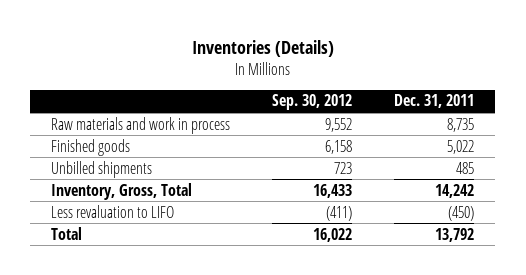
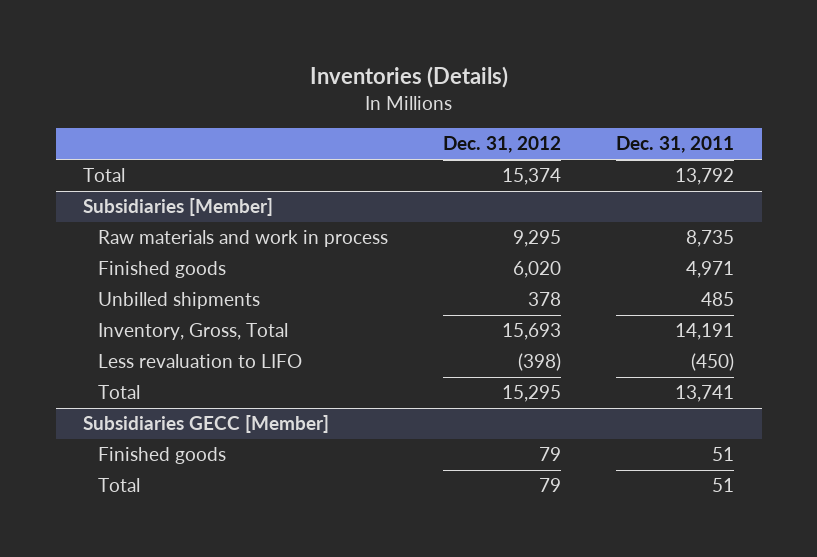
[272,94,353,111] Sep. 30, 2012 -> none
none -> [442,136,561,154] Dec. 31, 2012
[51,226,83,240] Total -> [83,168,126,183] Total
none -> [83,198,274,217] Subsidiaries [Member]
[447,139,475,154] 5,022 -> [686,261,735,279] 4,971
[435,183,475,198] 14,242 -> [675,323,735,341] 14,191
none -> [97,385,140,400] Total
none -> [83,415,330,434] Subsidiaries GECC [Member]
none -> [97,447,226,465] Finished goods
none -> [97,478,140,493] Total

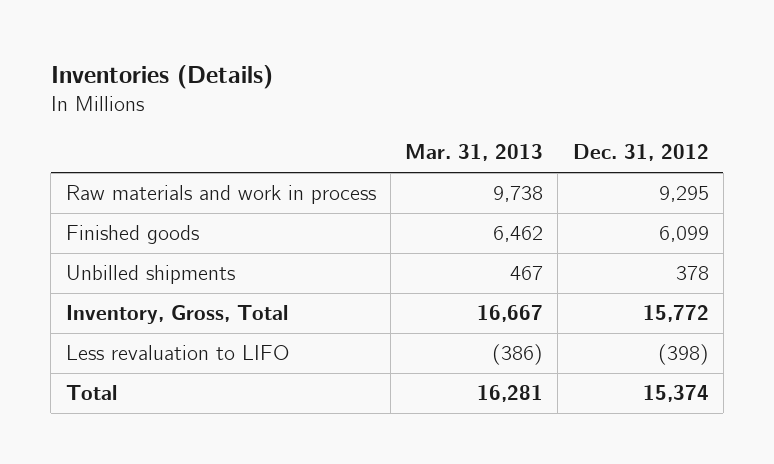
[616,136,735,154] Dec. 31, 2011 -> none
none -> [405,144,544,162] Mar. 31, 2013
[83,198,274,217] Subsidiaries [Member] -> none
[512,261,561,279] 6,020 -> [658,226,709,243] 6,099
[501,323,561,341] 15,693 -> [642,305,709,323] 15,772
[97,385,140,400] Total -> none
[83,415,330,434] Subsidiaries GECC [Member] -> none
[97,447,226,465] Finished goods -> none
[97,478,140,493] Total -> none
[83,168,126,183] Total -> [65,385,117,401] Total

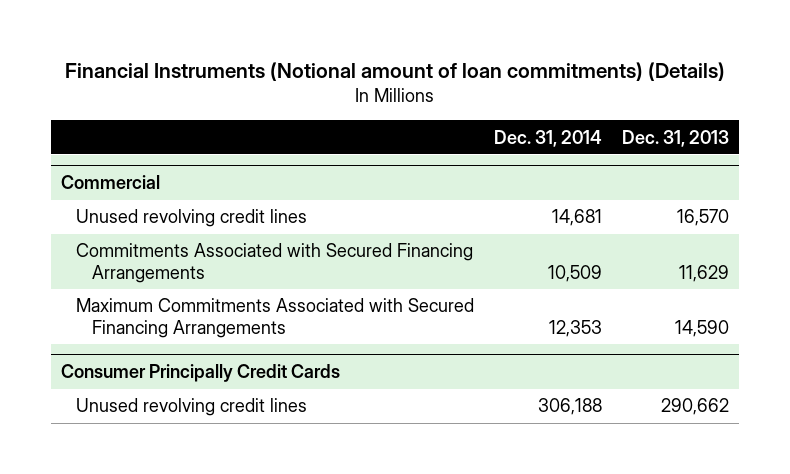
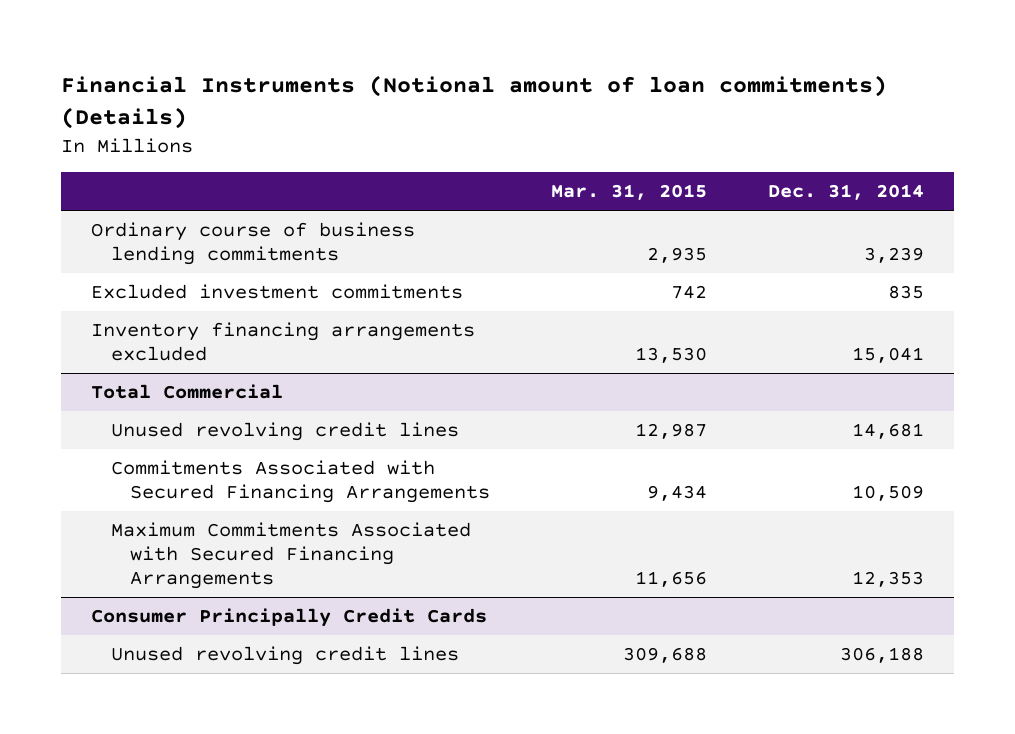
[622,129,730,147] Dec. 31, 2013 -> none
none -> [551,184,708,201] Mar. 31, 2015
none -> [91,222,416,265] Ordinary course of business lending commitments
none -> [91,284,464,300] Excluded investment commitments
none -> [91,322,476,361] Inventory financing arrangements excluded
[60,175,160,190] Commercial -> [91,384,284,400] Total Commercial

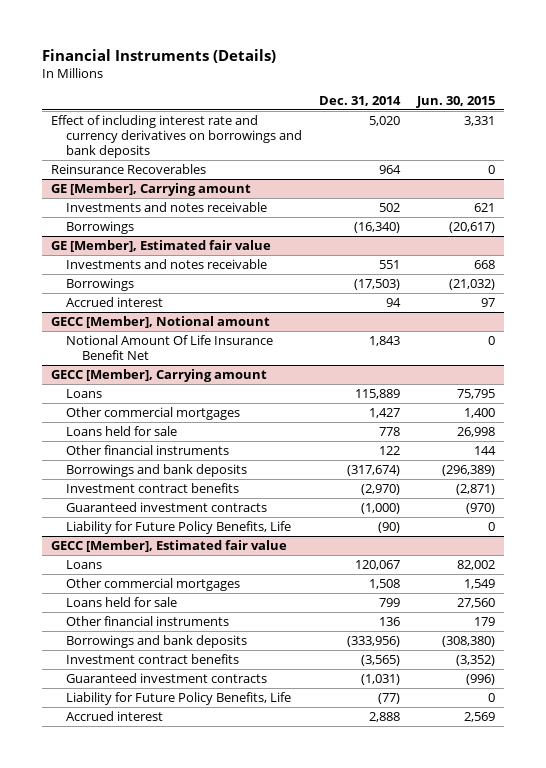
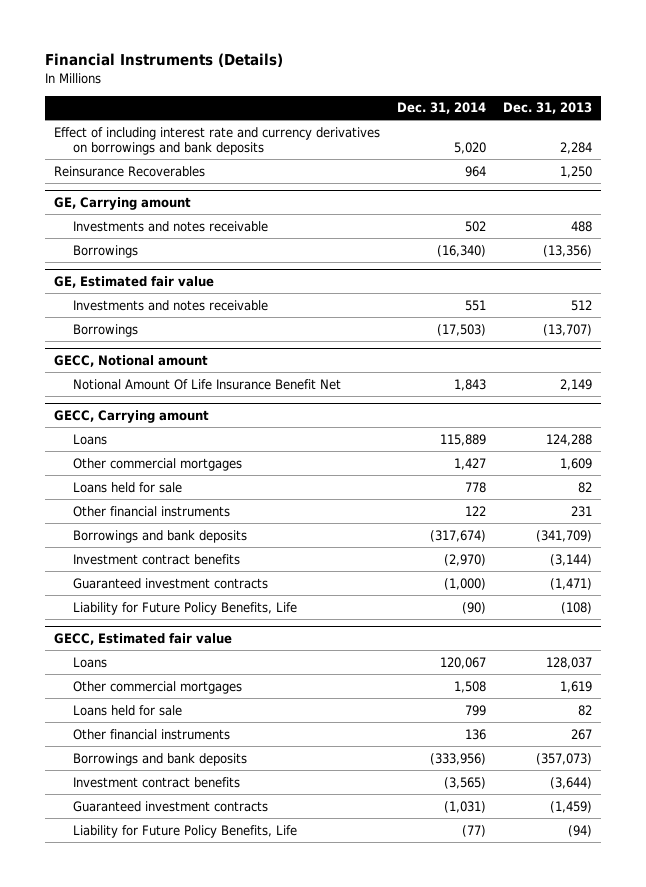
[416,95,496,108] Jun. 30, 2015 -> none
none -> [503,102,593,115] Dec. 31, 2013
[50,183,251,197] GE [Member], Carrying amount -> [53,197,191,211] GE, Carrying amount
[50,240,271,253] GE [Member], Estimated fair value -> [53,276,214,289] GE, Estimated fair value
[66,297,164,308] Accrued interest -> none
[50,316,270,329] GECC [Member], Notional amount -> [53,355,208,368] GECC, Notional amount
[50,369,267,383] GECC [Member], Carrying amount -> [53,410,209,424] GECC, Carrying amount
[50,540,287,553] GECC [Member], Estimated fair value -> [53,633,232,646] GECC, Estimated fair value
[66,711,164,722] Accrued interest -> none

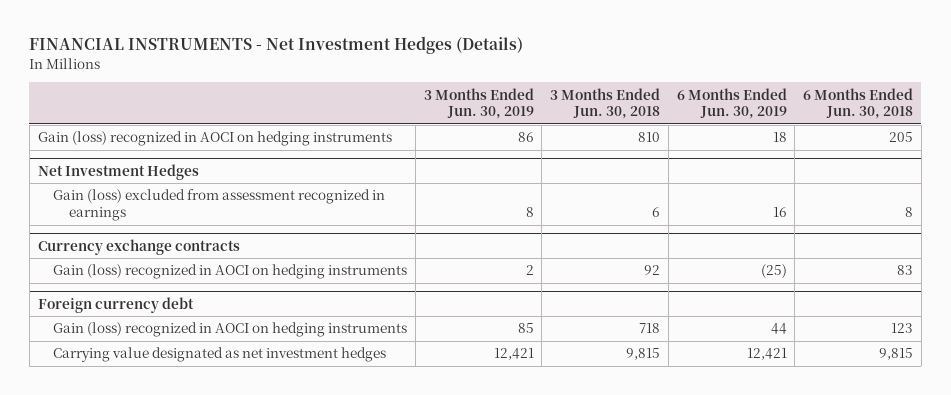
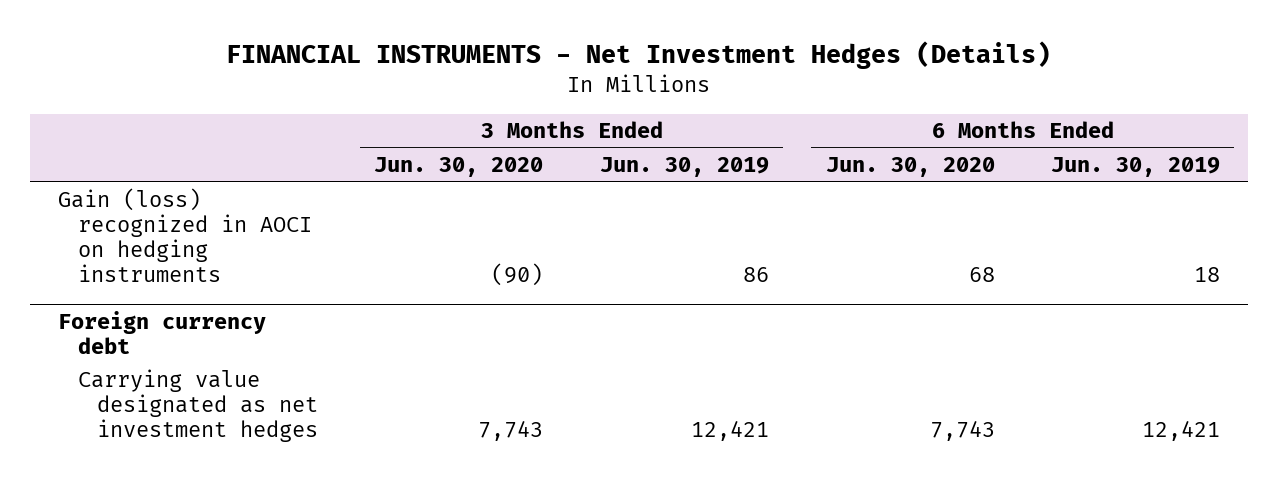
[550,87,661,120] 3 Months Ended Jun. 30, 2018 -> none
[803,87,914,120] 6 Months Ended Jun. 30, 2018 -> none
none -> [374,157,544,178] Jun. 30, 2020
none -> [825,157,995,178] Jun. 30, 2020
[37,163,199,180] Net Investment Hedges -> none
[53,189,386,221] Gain (loss) excluded from assessment recognized in earnings -> none
[37,238,240,255] Currency exchange contracts -> none
[53,264,408,280] Gain (loss) recognized in AOCI on hedging instruments -> none
[53,322,408,338] Gain (loss) recognized in AOCI on hedging instruments -> none

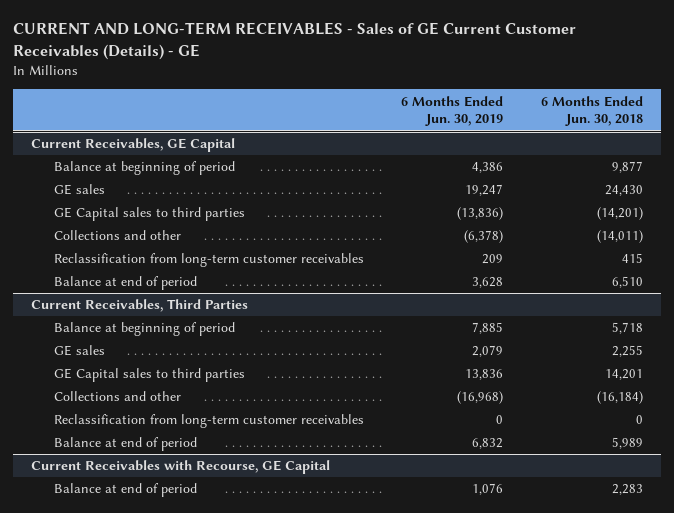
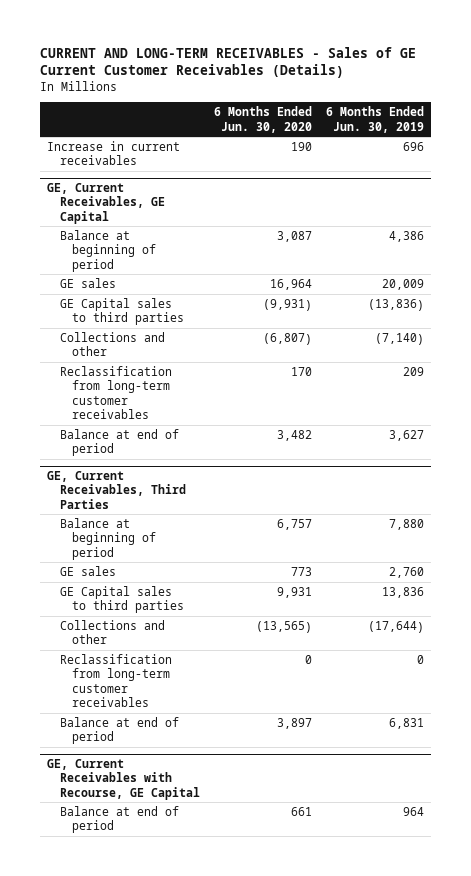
[12,22,576,61] CURRENT AND LONG-TERM RECEIVABLES - Sales of GE Current Customer Receivables (Details) - GE -> [39,46,416,79] CURRENT AND LONG-TERM RECEIVABLES - Sales of GE Current Customer Receivables (Details)
[540,95,643,127] 6 Months Ended Jun. 30, 2018 -> none
none -> [213,106,312,133] 6 Months Ended Jun. 30, 2020
none -> [46,141,180,166] Increase in current receivables
[31,138,236,153] Current Receivables, GE Capital -> [46,183,165,224] GE, Current Receivables, GE Capital
[465,184,504,197] 19,247 -> [382,279,425,291] 20,009
[464,230,504,244] (6,378) -> [375,333,425,346] (7,140)
[472,277,504,289] 3,628 -> [389,430,425,442] 3,627
[31,299,249,313] Current Receivables, Third Parties -> [46,471,186,509] GE, Current Receivables, Third Parties
[472,322,504,335] 7,885 -> [389,519,425,531] 7,880
[472,345,504,358] 2,079 -> [389,567,425,579] 2,760
[457,391,504,405] (16,968) -> [368,621,425,634] (17,644)
[472,438,504,450] 6,832 -> [389,718,425,730] 6,831
[31,460,331,475] Current Receivables with Recourse, GE Capital -> [46,759,200,800] GE, Current Receivables with Recourse, GE Capital
[472,483,504,496] 1,076 -> [403,807,425,817] 964

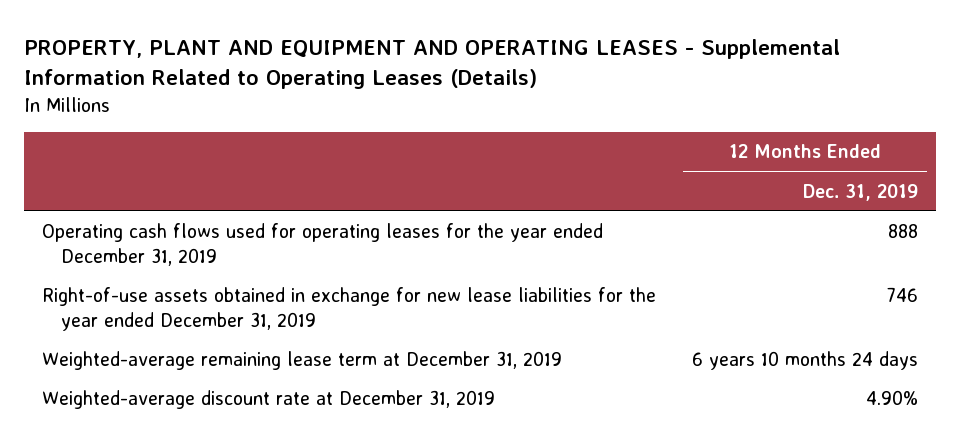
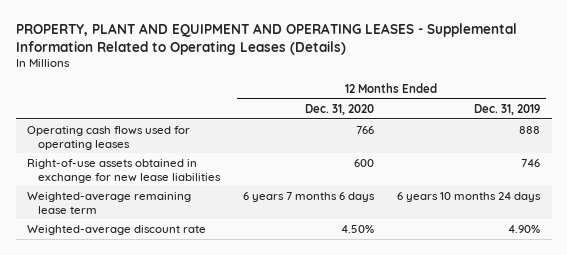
none -> [304,104,374,116] Dec. 31, 2020
[41,223,603,267] Operating cash flows used for operating leases for the year ended December 31, 2019 -> [27,126,191,150] Operating cash flows used for operating leases
[41,287,656,332] Right-of-use assets obtained in exchange for new lease liabilities for the year ended December 31, 2019 -> [27,159,221,183] Right-of-use assets obtained in exchange for new lease liabilities
[41,351,562,371] Weighted-average remaining lease term at December 31, 2019 -> [27,192,192,214] Weighted-average remaining lease term
[41,390,495,410] Weighted-average discount rate at December 31, 2019 -> [27,225,207,236] Weighted-average discount rate

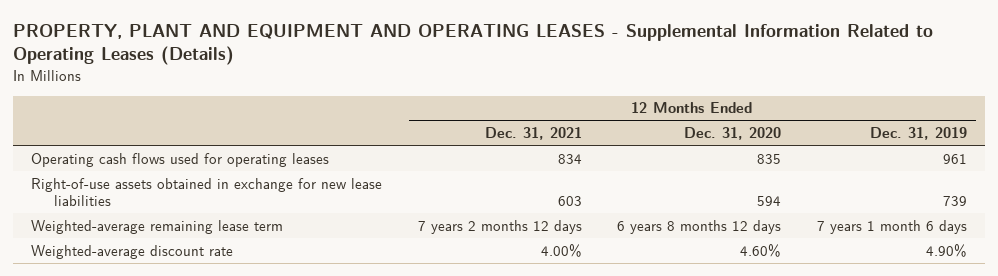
none -> [484,127,582,141] Dec. 31, 2021
[355,126,374,135] 766 -> [757,153,782,164] 835
[519,126,541,135] 888 -> [942,153,967,164] 961
[353,159,374,168] 600 -> [757,196,782,207] 594
[521,159,541,168] 746 -> [942,196,967,207] 739
[242,192,375,203] 6 years 7 months 6 days -> [617,219,782,234] 6 years 8 months 12 days
[397,192,542,203] 6 years 10 months 24 days -> [816,219,967,234] 7 years 1 month 6 days
[340,225,374,234] 4.50% -> [740,243,782,257] 4.60%

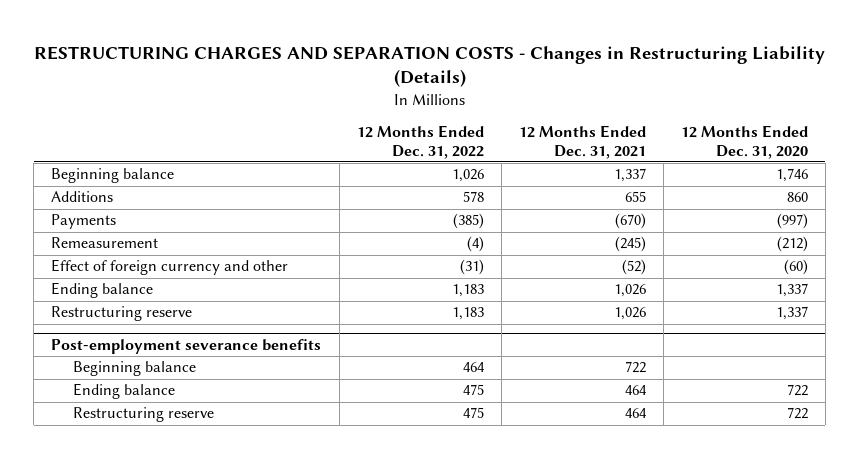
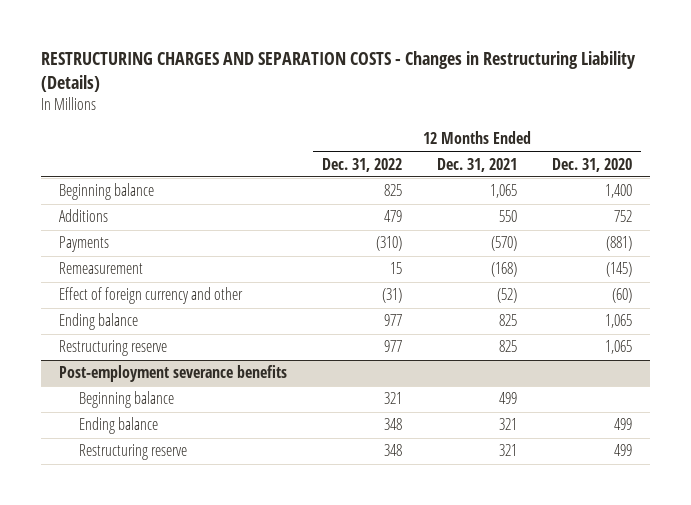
[451,169,484,183] 1,026 -> [383,184,402,197] 825
[613,168,646,183] 1,337 -> [489,184,517,199] 1,065
[775,168,808,183] 1,746 -> [605,184,633,199] 1,400
[462,191,484,203] 578 -> [383,210,402,223] 479
[624,191,646,203] 655 -> [498,210,517,223] 550
[786,192,808,203] 860 -> [614,210,633,223] 752
[452,213,484,230] (385) -> [375,236,402,252] (310)
[614,213,646,230] (670) -> [490,236,517,252] (570)
[776,213,808,230] (997) -> [606,236,633,252] (881)
[466,236,484,253] (4) -> [389,262,402,275] 15
[614,236,646,253] (245) -> [490,262,517,278] (168)
[776,236,808,253] (212) -> [606,262,633,278] (145)
[451,284,484,298] 1,183 -> [383,314,402,327] 977
[613,284,646,298] 1,026 -> [498,314,517,327] 825
[775,283,808,298] 1,337 -> [605,314,633,329] 1,065
[451,307,484,321] 1,183 -> [383,340,402,353] 977
[613,307,646,321] 1,026 -> [498,340,517,353] 825
[775,306,808,321] 1,337 -> [605,340,633,355] 1,065
[462,362,485,373] 464 -> [383,392,402,405] 321
[624,361,646,374] 722 -> [498,392,517,405] 499
[462,384,484,396] 475 -> [383,418,402,431] 348
[624,385,647,396] 464 -> [498,418,517,431] 321
[786,384,808,397] 722 -> [614,418,633,431] 499
[462,407,484,419] 475 -> [383,444,402,457] 348
[624,408,647,419] 464 -> [498,444,517,457] 321
[786,407,808,420] 722 -> [614,444,633,457] 499

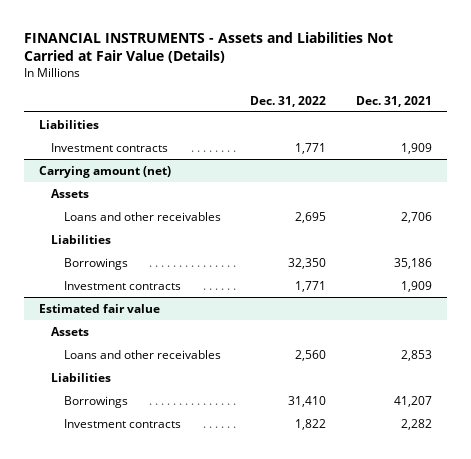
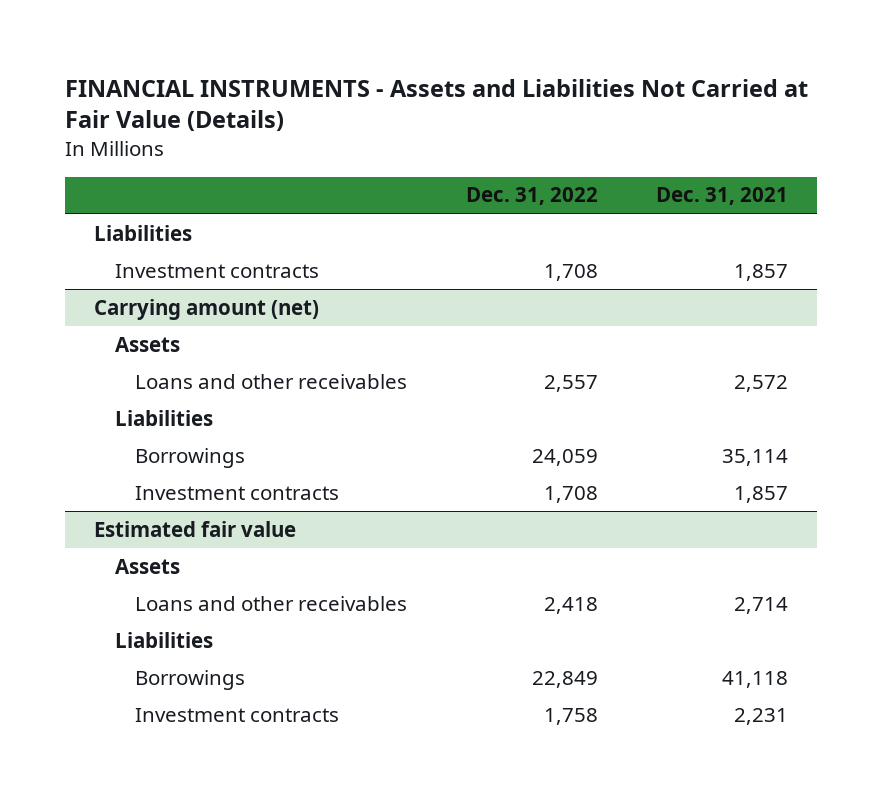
[295,142,327,154] 1,771 -> [543,263,598,281] 1,708
[401,142,433,154] 1,909 -> [734,263,789,281] 1,857
[295,211,327,223] 2,695 -> [543,374,598,392] 2,557
[401,211,433,223] 2,706 -> [734,374,789,392] 2,572
[288,257,327,269] 32,350 -> [531,448,598,466] 24,059
[394,257,433,269] 35,186 -> [722,448,789,466] 35,114
[295,280,327,292] 1,771 -> [543,485,598,503] 1,708
[401,280,433,292] 1,909 -> [734,485,789,503] 1,857
[295,349,327,361] 2,560 -> [543,596,598,614] 2,418
[401,349,433,361] 2,853 -> [734,596,789,614] 2,714
[288,395,327,407] 31,410 -> [531,670,598,688] 22,849
[394,395,433,407] 41,207 -> [722,670,789,688] 41,118
[295,418,327,430] 1,822 -> [543,707,598,725] 1,758
[401,418,433,430] 2,282 -> [734,707,789,725] 2,231

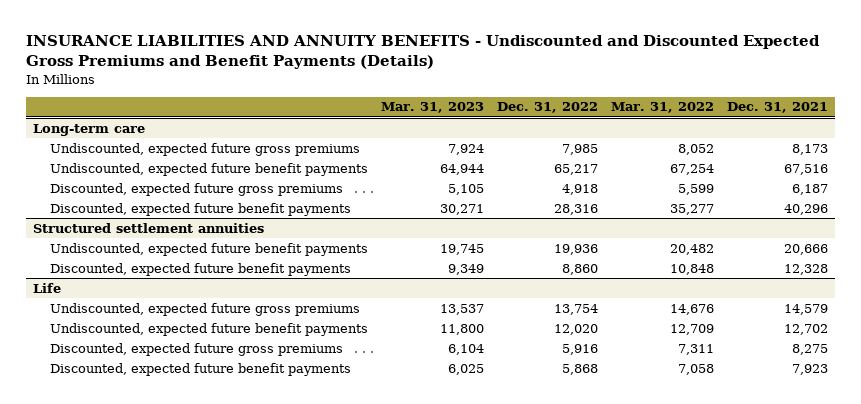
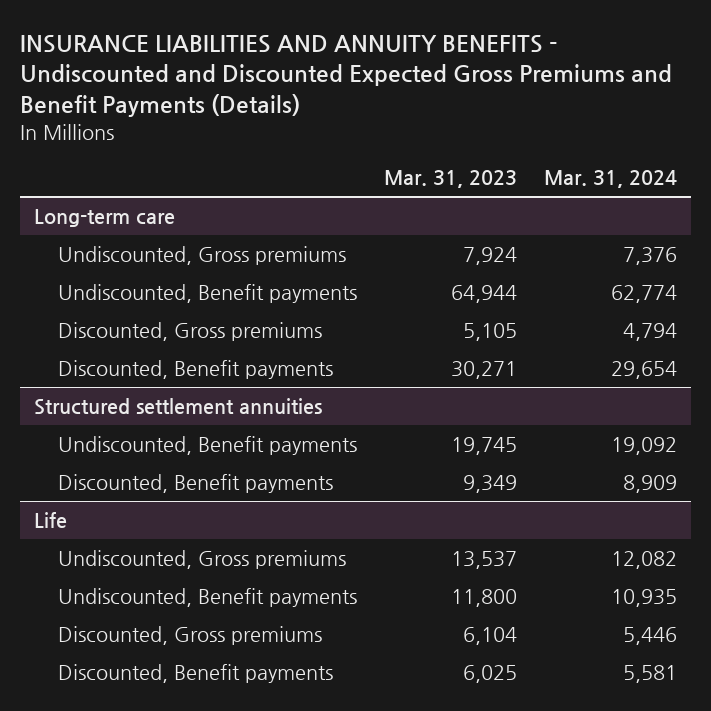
[496,102,598,114] Dec. 31, 2022 -> none
[610,102,714,114] Mar. 31, 2022 -> none
[727,102,829,114] Dec. 31, 2021 -> none
none -> [544,170,678,189] Mar. 31, 2024
[49,142,360,156] Undiscounted, expected future gross premiums -> [57,245,346,265] Undiscounted, Gross premiums
[49,162,368,176] Undiscounted, expected future benefit payments -> [57,283,357,303] Undiscounted, Benefit payments
[49,182,343,196] Discounted, expected future gross premiums -> [57,321,322,341] Discounted, Gross premiums
[49,202,351,216] Discounted, expected future benefit payments -> [57,359,333,379] Discounted, Benefit payments
[49,242,368,256] Undiscounted, expected future benefit payments -> [57,435,357,455] Undiscounted, Benefit payments
[49,262,351,276] Discounted, expected future benefit payments -> [57,473,333,493] Discounted, Benefit payments
[49,302,360,316] Undiscounted, expected future gross premiums -> [57,549,346,569] Undiscounted, Gross premiums
[49,322,368,336] Undiscounted, expected future benefit payments -> [57,587,357,607] Undiscounted, Benefit payments
[49,342,343,356] Discounted, expected future gross premiums -> [57,625,322,645] Discounted, Gross premiums
[49,362,351,376] Discounted, expected future benefit payments -> [57,663,333,683] Discounted, Benefit payments

